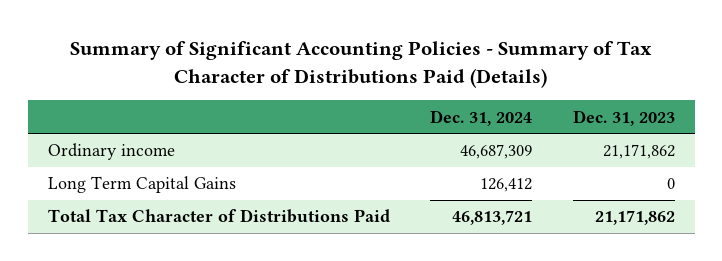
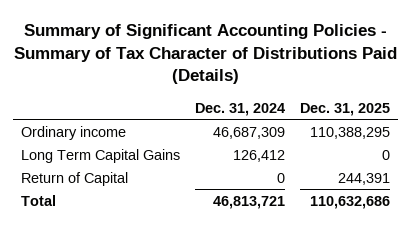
[572,109,675,126] Dec. 31, 2023 -> none
none -> [300,102,391,116] Dec. 31, 2025
none -> [20,171,128,186] Return of Capital
[47,209,390,224] Total Tax Character of Distributions Paid -> [20,194,56,206] Total

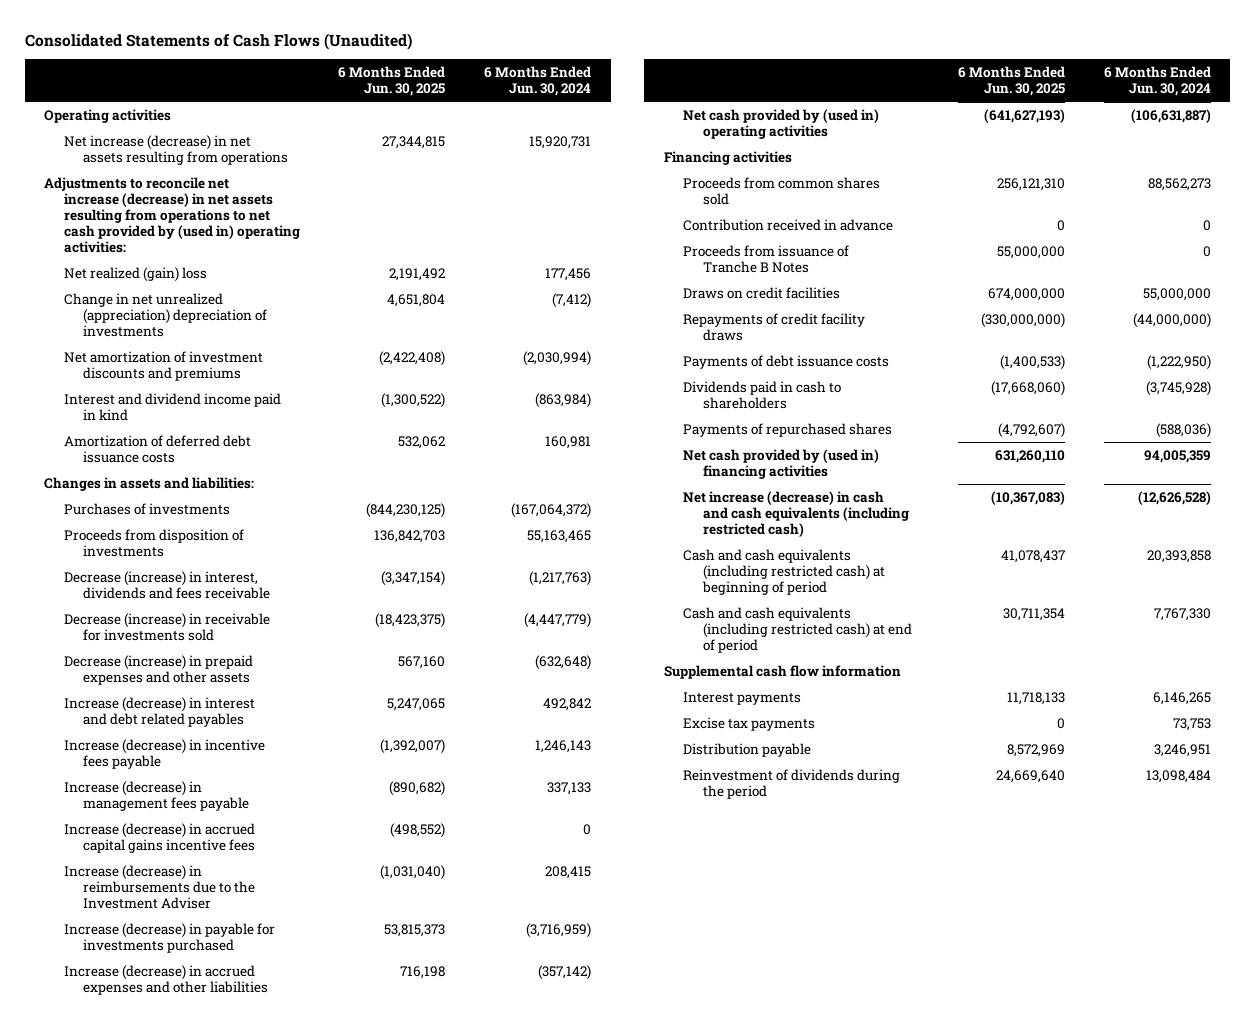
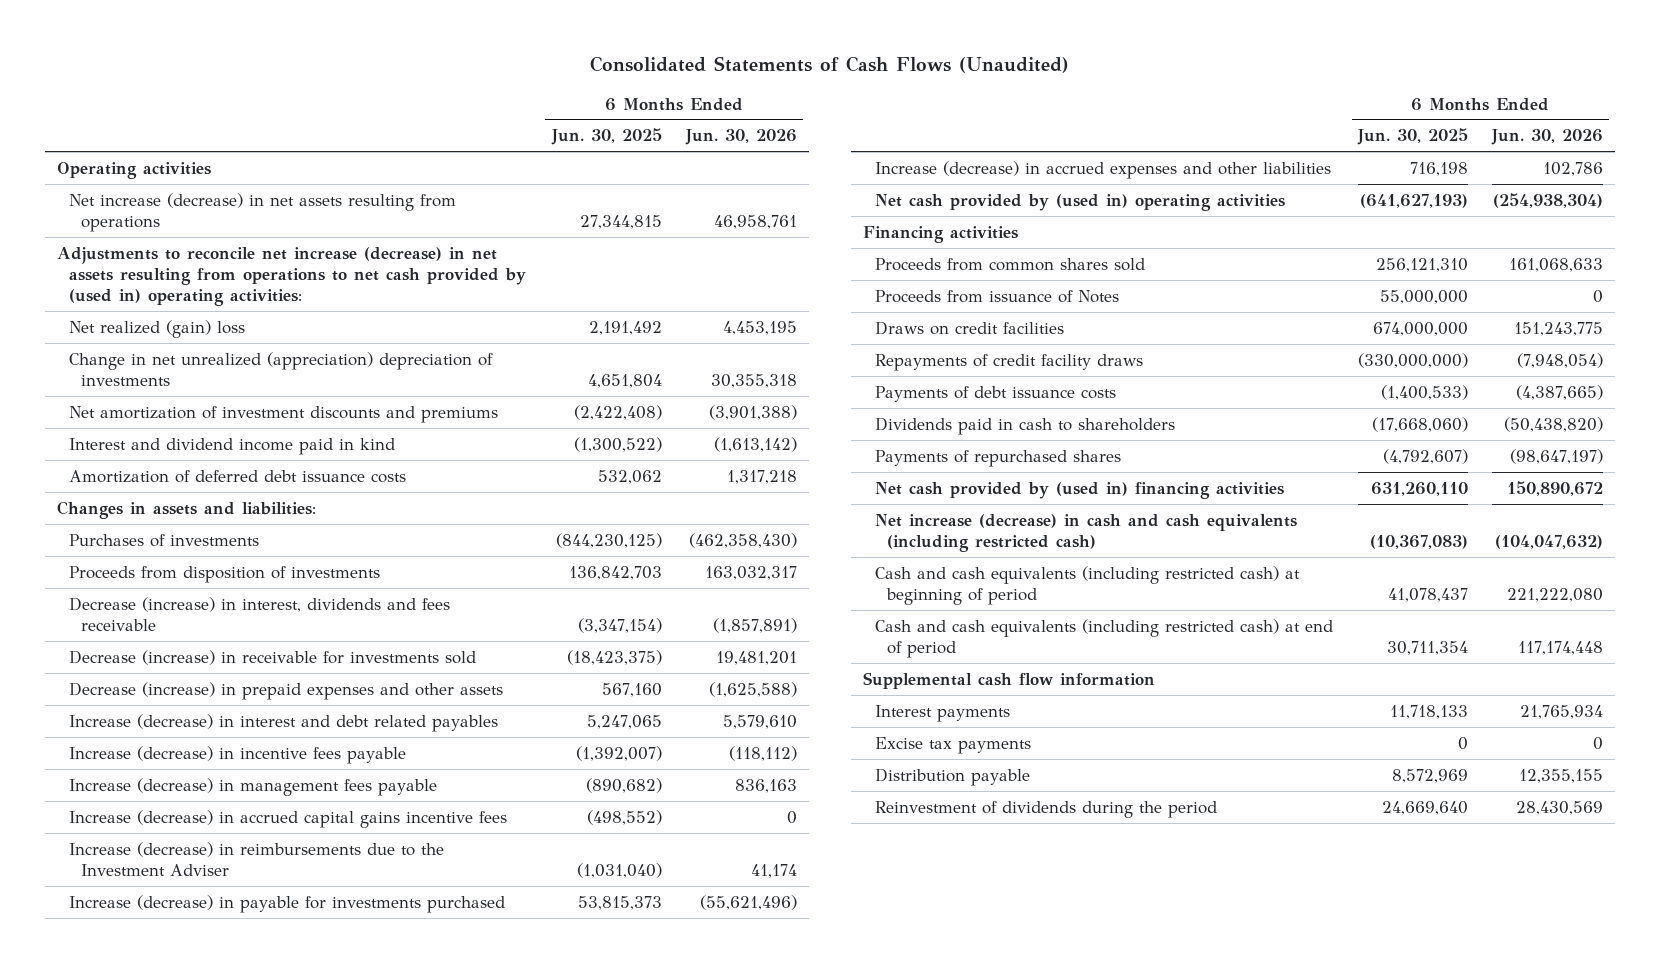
[484,66,592,96] 6 Months Ended Jun. 30, 2024 -> none
none -> [684,129,797,146] Jun. 30, 2026
[683,218,894,231] Contribution received in advance -> none
[683,244,850,273] Proceeds from issuance of Tranche B Notes -> [875,289,1120,303] Proceeds from issuance of Notes

